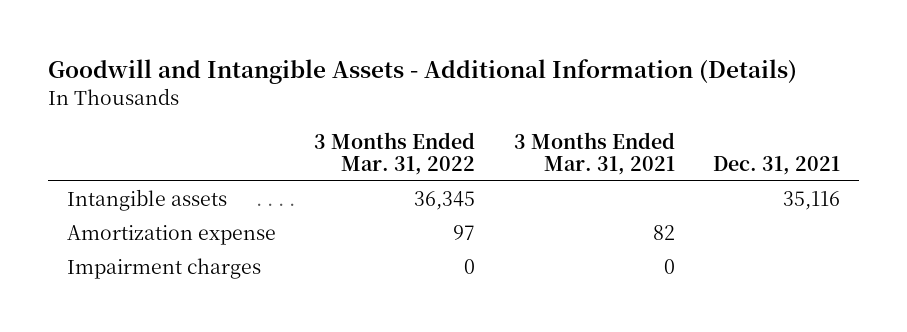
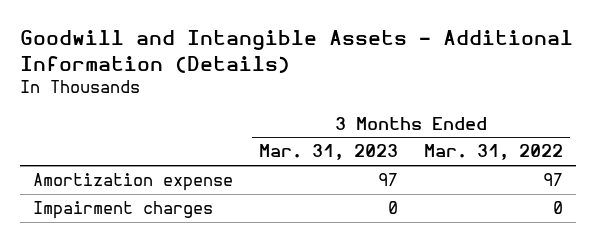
[513,131,675,176] 3 Months Ended Mar. 31, 2021 -> none
[712,156,840,176] Dec. 31, 2021 -> none
none -> [259,144,399,161] Mar. 31, 2023
[66,189,227,212] Intangible assets -> none

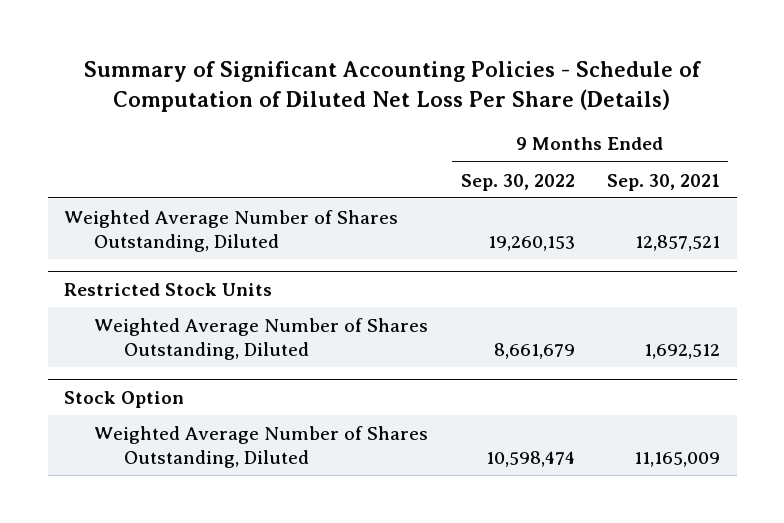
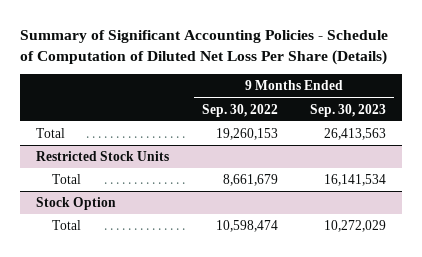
[607,173,721,191] Sep. 30, 2021 -> none
none -> [310,103,387,117] Sep. 30, 2023
[63,209,398,252] Weighted Average Number of Shares Outstanding, Diluted -> [36,127,66,138] Total
[93,317,428,360] Weighted Average Number of Shares Outstanding, Diluted -> [52,173,82,184] Total
[93,425,428,468] Weighted Average Number of Shares Outstanding, Diluted -> [52,219,82,230] Total

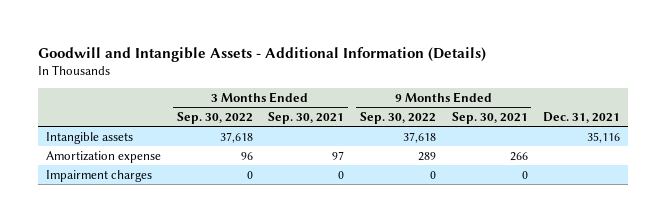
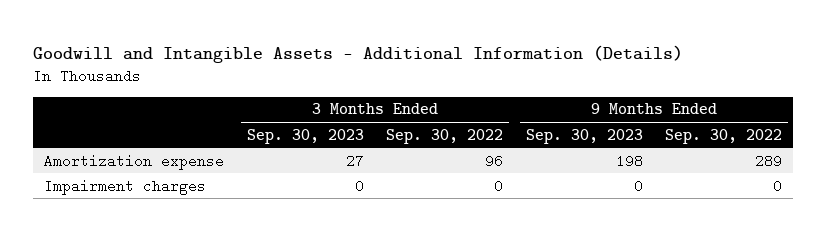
[268,111,345,124] Sep. 30, 2021 -> none
[451,111,528,124] Sep. 30, 2021 -> none
[543,111,621,123] Dec. 31, 2021 -> none
none -> [246,128,364,144] Sep. 30, 2023
none -> [525,128,643,144] Sep. 30, 2023
[45,131,133,144] Intangible assets -> none

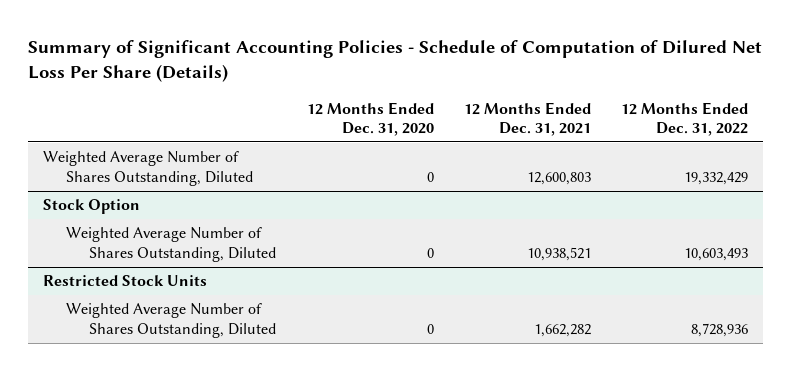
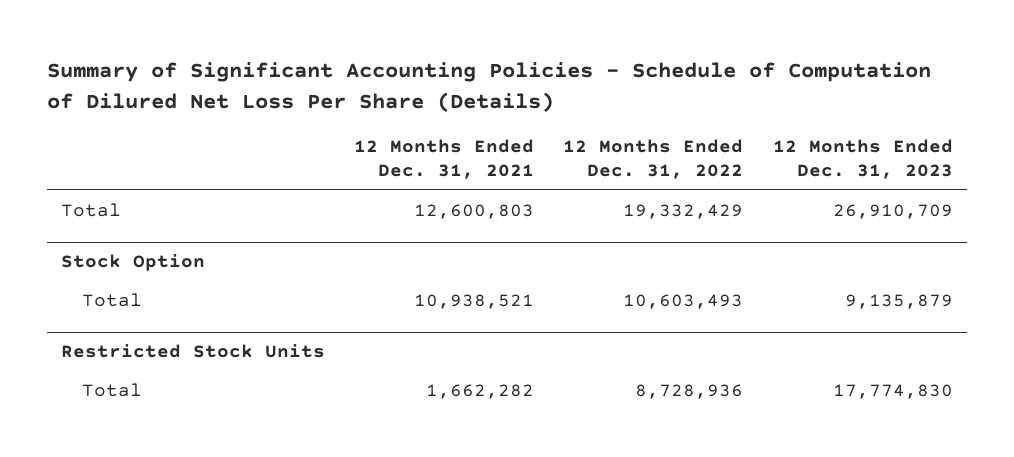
[306,101,434,137] 12 Months Ended Dec. 31, 2020 -> none
none -> [772,139,953,180] 12 Months Ended Dec. 31, 2023
[42,151,254,186] Weighted Average Number of Shares Outstanding, Diluted -> [61,203,122,218] Total
[66,227,277,262] Weighted Average Number of Shares Outstanding, Diluted -> [82,293,143,308] Total
[66,303,277,338] Weighted Average Number of Shares Outstanding, Diluted -> [82,383,143,398] Total

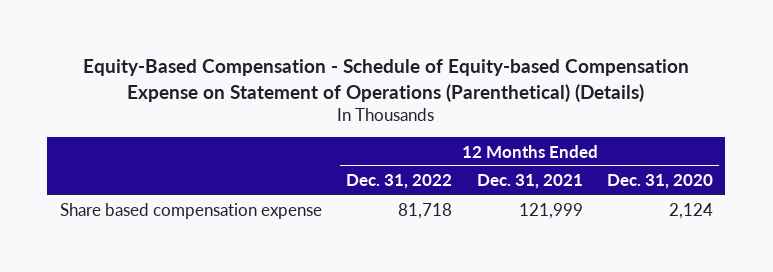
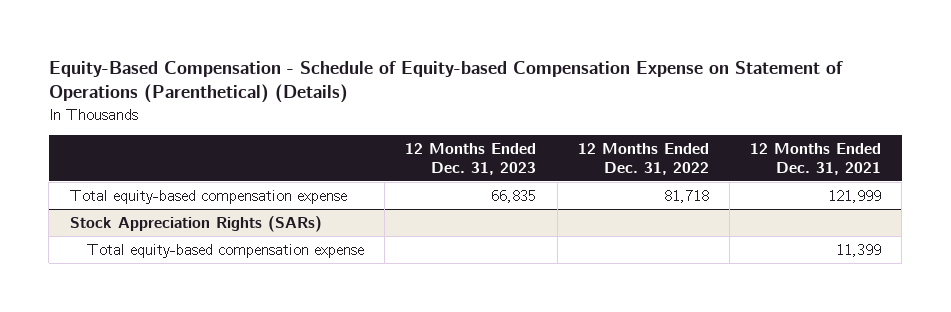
[607,174,714,190] Dec. 31, 2020 -> none
none -> [405,143,537,175] 12 Months Ended Dec. 31, 2023
[59,203,322,220] Share based compensation expense -> [69,189,347,204] Total equity-based compensation expense
none -> [69,215,322,232] Stock Appreciation Rights (SARs)
none -> [86,243,364,258] Total equity-based compensation expense

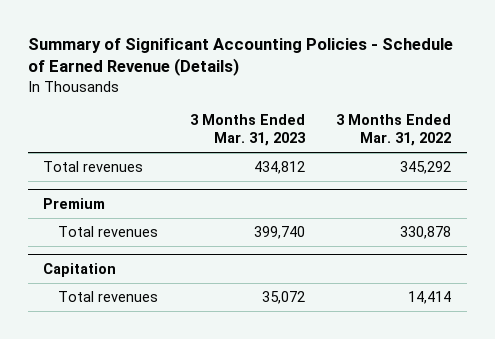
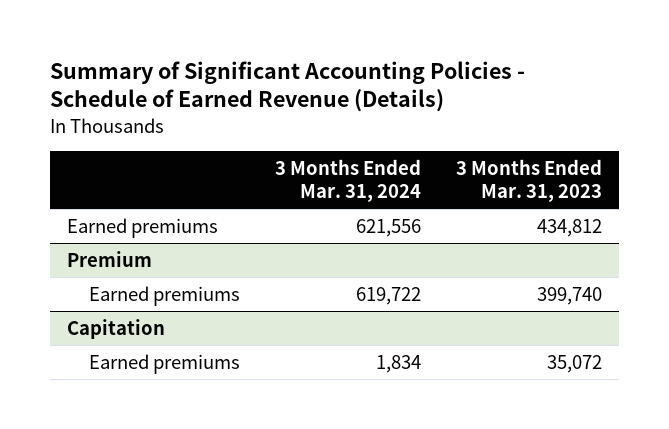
[336,114,452,146] 3 Months Ended Mar. 31, 2022 -> none
none -> [274,158,421,203] 3 Months Ended Mar. 31, 2024
[43,161,144,173] Total revenues -> [67,217,219,238] Earned premiums
[58,226,159,238] Total revenues -> [89,285,241,306] Earned premiums
[58,291,159,303] Total revenues -> [89,353,241,374] Earned premiums

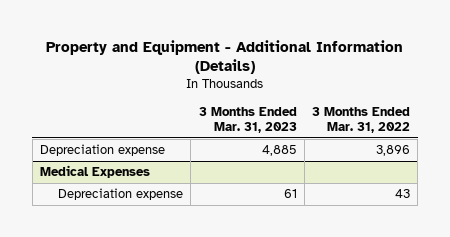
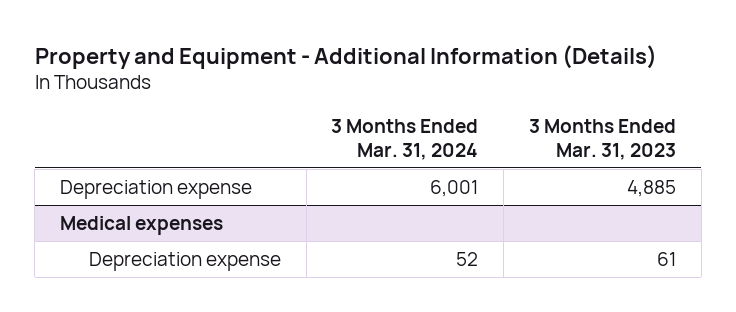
[312,107,411,134] 3 Months Ended Mar. 31, 2022 -> none
none -> [331,119,479,160] 3 Months Ended Mar. 31, 2024
[40,165,151,179] Medical Expenses -> [59,215,223,235] Medical expenses

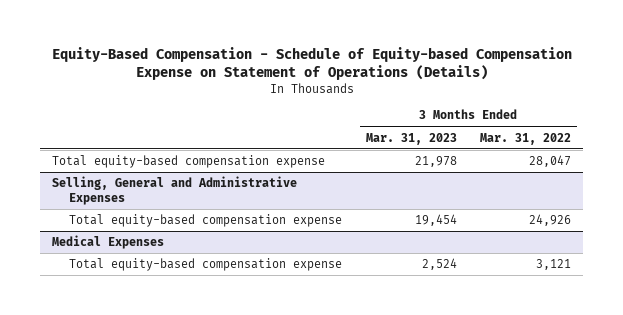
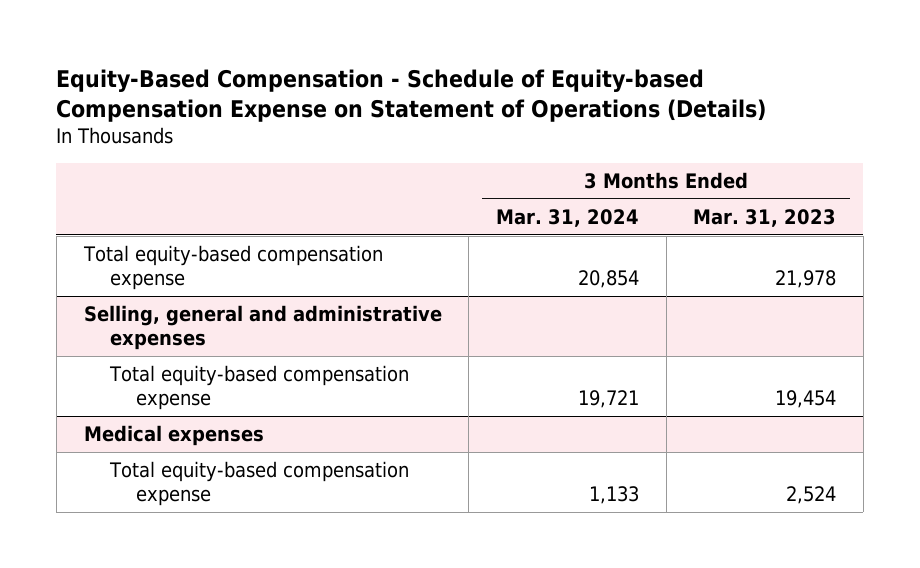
[480,132,572,145] Mar. 31, 2022 -> none
none -> [495,208,639,227] Mar. 31, 2024
[52,176,298,206] Selling, General and Administrative Expenses -> [83,305,442,350] Selling, general and administrative expenses
[52,235,165,250] Medical Expenses -> [83,425,264,447] Medical expenses

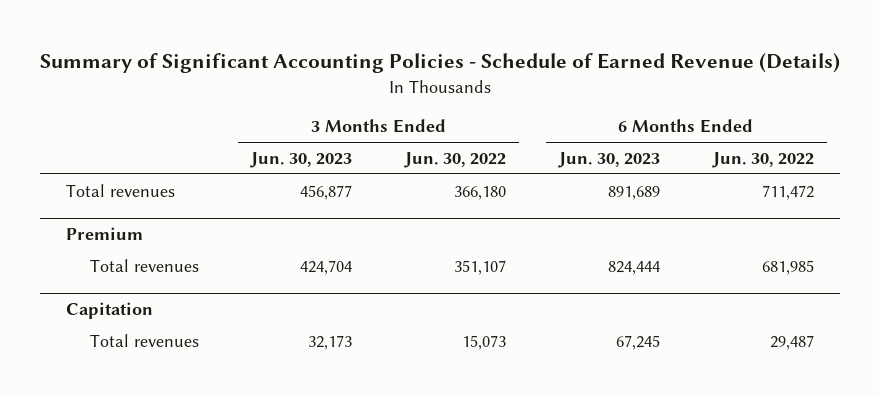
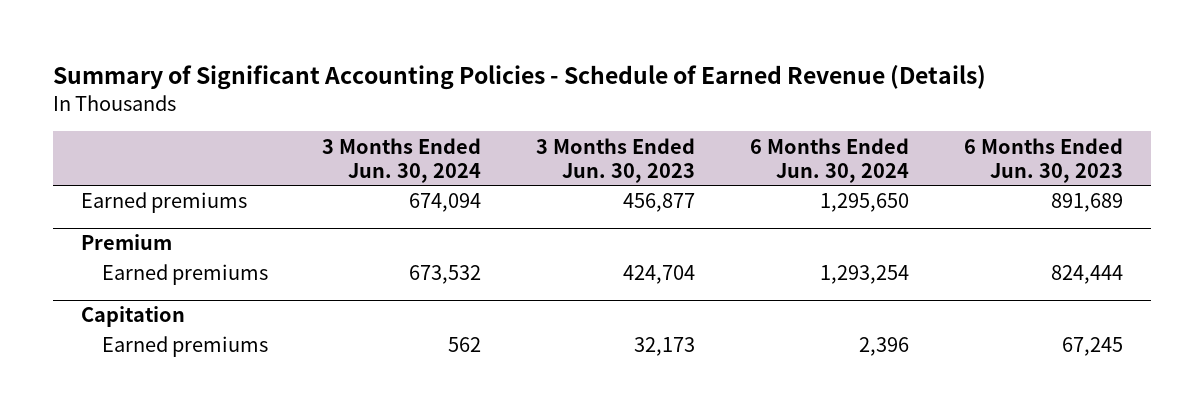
[404,152,507,169] Jun. 30, 2022 -> none
[711,152,814,169] Jun. 30, 2022 -> none
none -> [322,137,482,183] 3 Months Ended Jun. 30, 2024
none -> [750,137,910,183] 6 Months Ended Jun. 30, 2024
[65,183,175,197] Total revenues -> [80,192,247,214] Earned premiums
[89,258,199,272] Total revenues -> [101,264,268,286] Earned premiums
[89,333,199,347] Total revenues -> [101,336,268,358] Earned premiums

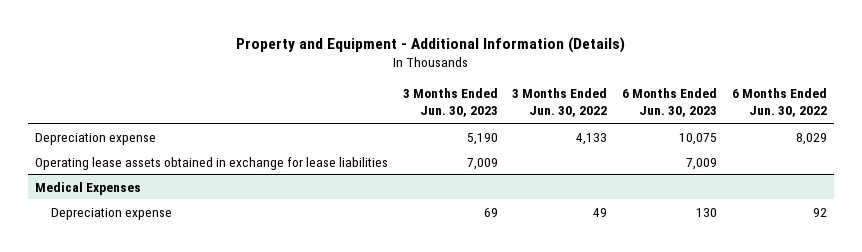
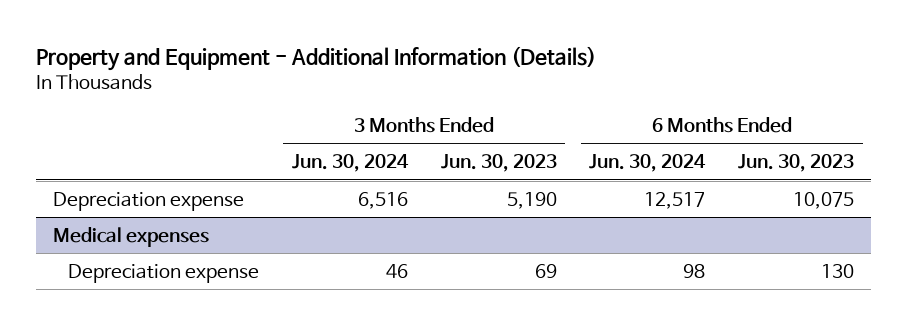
[512,88,608,118] 3 Months Ended Jun. 30, 2022 -> none
[732,88,828,118] 6 Months Ended Jun. 30, 2022 -> none
none -> [291,154,409,173] Jun. 30, 2024
none -> [589,154,707,173] Jun. 30, 2024
[34,156,388,170] Operating lease assets obtained in exchange for lease liabilities -> none
[34,181,141,195] Medical Expenses -> [52,226,209,247] Medical expenses

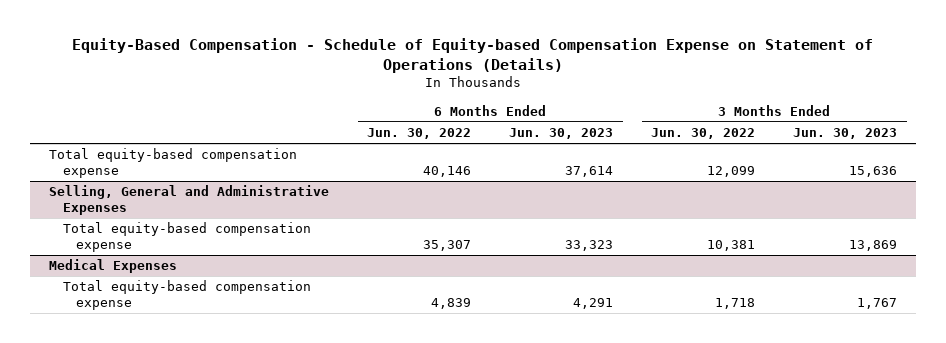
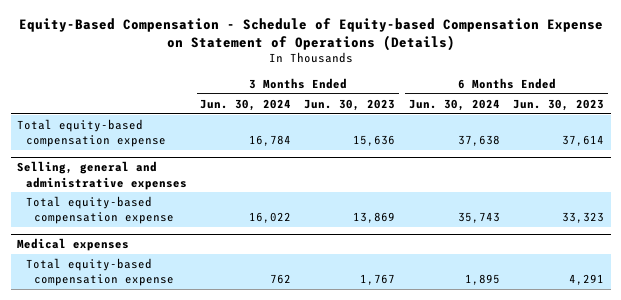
[367,128,472,140] Jun. 30, 2022 -> none
[651,128,756,140] Jun. 30, 2022 -> none
none -> [200,98,292,111] Jun. 30, 2024
none -> [408,98,500,111] Jun. 30, 2024
[49,185,330,216] Selling, General and Administrative Expenses -> [17,161,187,190] Selling, general and administrative expenses
[49,259,178,274] Medical Expenses -> [17,238,130,252] Medical expenses

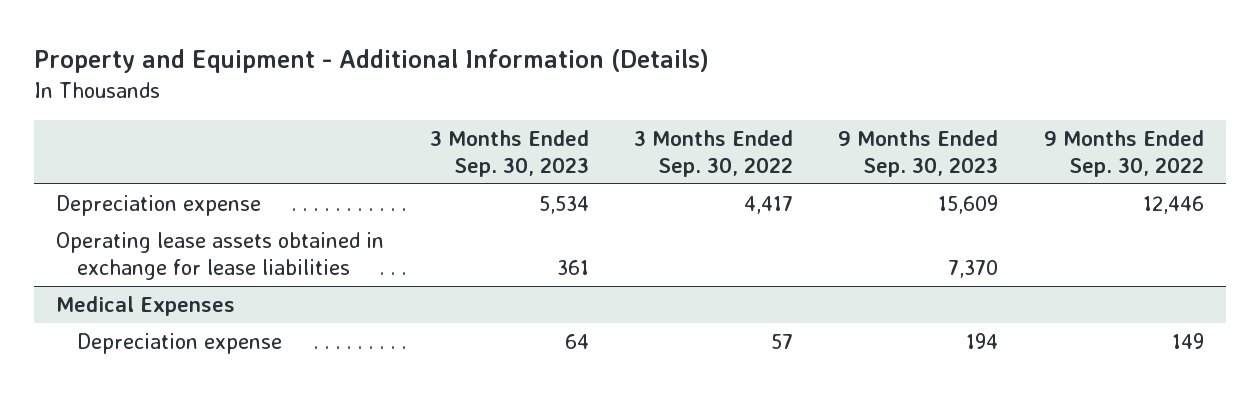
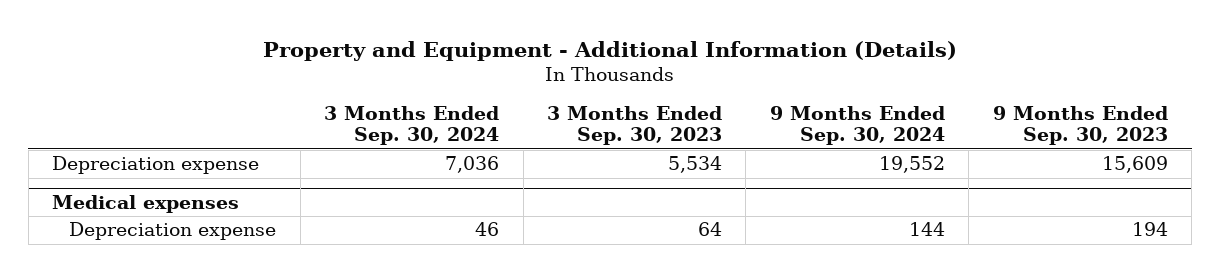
[634,129,794,178] 3 Months Ended Sep. 30, 2022 -> none
[1043,129,1204,178] 9 Months Ended Sep. 30, 2022 -> none
none -> [324,106,500,146] 3 Months Ended Sep. 30, 2024
none -> [769,106,945,146] 9 Months Ended Sep. 30, 2024
[56,231,385,281] Operating lease assets obtained in exchange for lease liabilities -> none
[56,295,236,316] Medical Expenses -> [52,195,240,214] Medical expenses

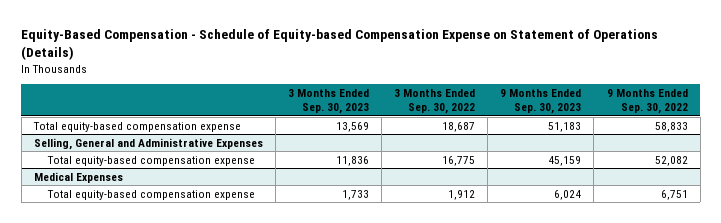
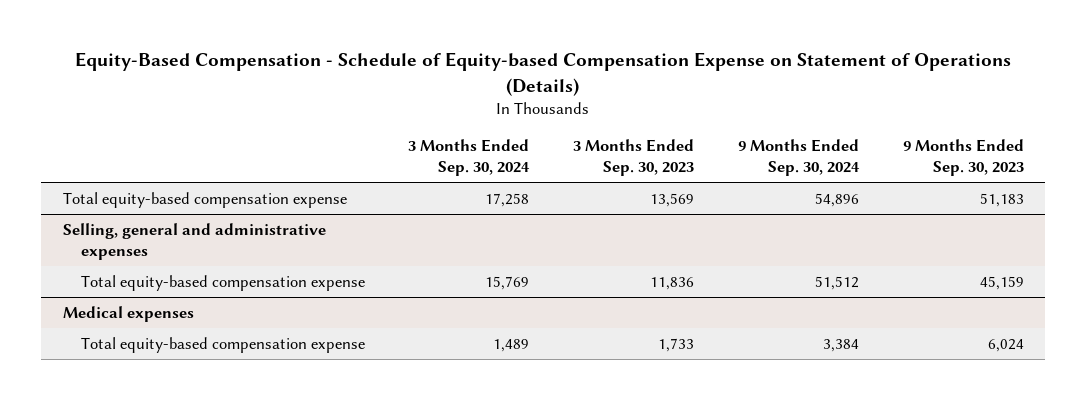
[394,88,476,115] 3 Months Ended Sep. 30, 2022 -> none
[606,88,688,115] 9 Months Ended Sep. 30, 2022 -> none
none -> [408,139,531,177] 3 Months Ended Sep. 30, 2024
none -> [737,139,860,177] 9 Months Ended Sep. 30, 2024
[33,137,263,150] Selling, General and Administrative Expenses -> [62,222,326,260] Selling, general and administrative expenses
[33,171,123,183] Medical Expenses -> [62,305,194,322] Medical expenses

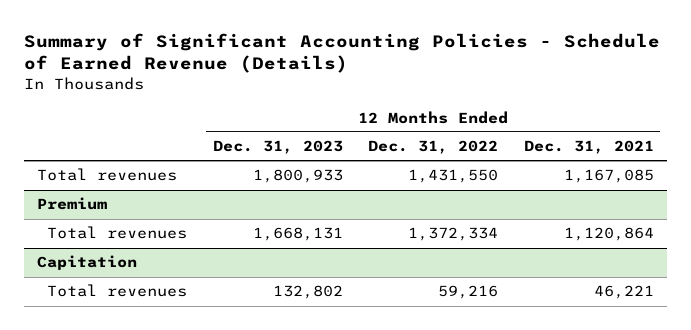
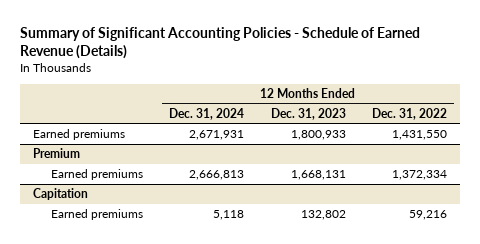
[523,140,654,155] Dec. 31, 2021 -> none
none -> [169,107,245,120] Dec. 31, 2024
[36,168,177,182] Total revenues -> [32,129,125,141] Earned premiums
[47,226,188,240] Total revenues -> [50,169,143,181] Earned premiums
[47,284,188,298] Total revenues -> [50,209,143,221] Earned premiums

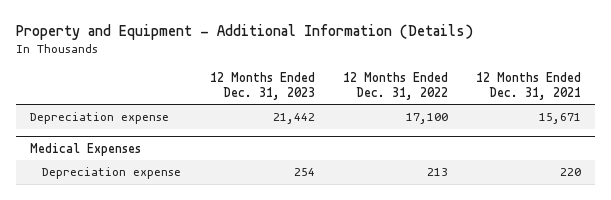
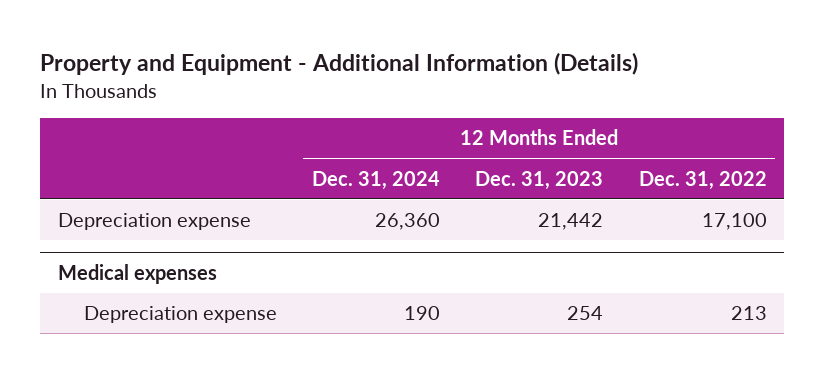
[476,71,582,100] 12 Months Ended Dec. 31, 2021 -> none
none -> [311,170,440,190] Dec. 31, 2024
[30,142,142,156] Medical Expenses -> [57,263,217,284] Medical expenses

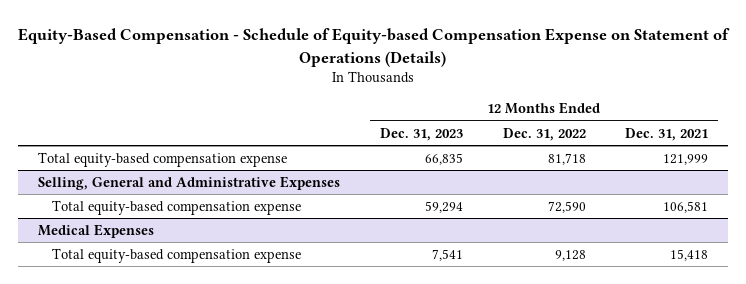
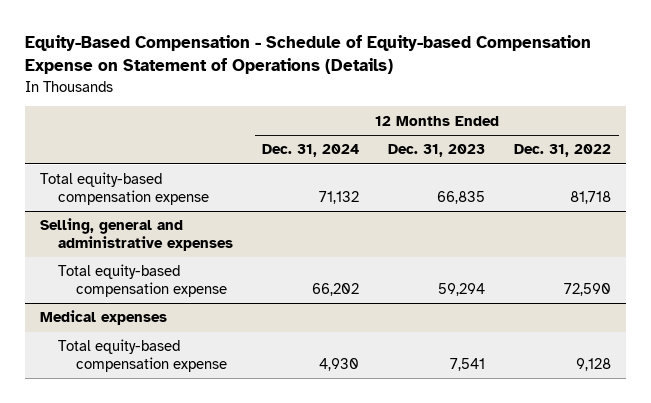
[625,127,709,141] Dec. 31, 2021 -> none
none -> [262,144,360,158] Dec. 31, 2024
[37,175,340,190] Selling, General and Administrative Expenses -> [39,218,234,252] Selling, general and administrative expenses
[37,223,154,238] Medical Expenses -> [39,310,167,326] Medical expenses

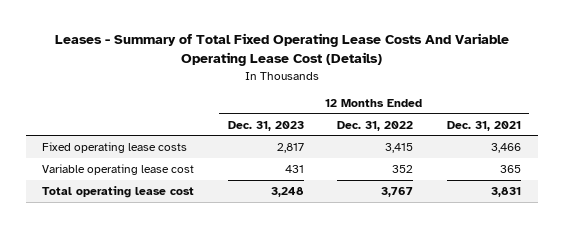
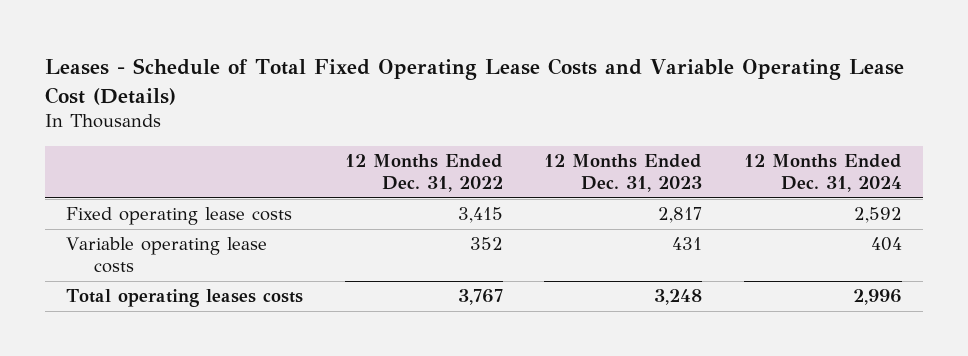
[54,33,509,67] Leases - Summary of Total Fixed Operating Lease Costs And Variable Operating Lease Cost (Details) -> [45,58,905,105] Leases - Schedule of Total Fixed Operating Lease Costs and Variable Operating Lease Cost (Details)
[446,120,521,131] Dec. 31, 2021 -> none
none -> [744,154,903,193] 12 Months Ended Dec. 31, 2024
[42,163,195,175] Variable operating lease cost -> [66,237,268,274] Variable operating lease costs
[42,185,195,198] Total operating lease cost -> [66,289,304,308] Total operating leases costs

